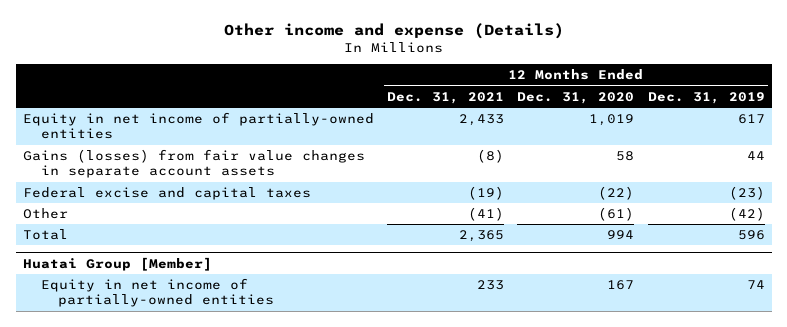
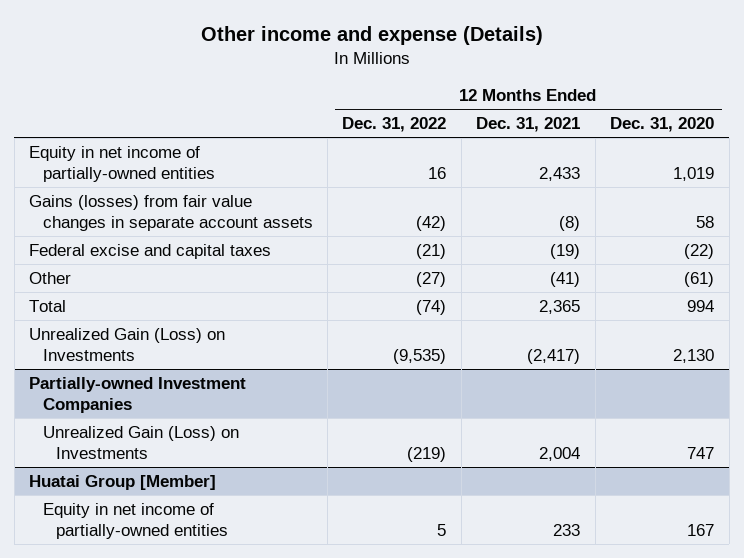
[647,91,765,104] Dec. 31, 2019 -> none
none -> [342,117,447,133] Dec. 31, 2022
none -> [29,327,226,362] Unrealized Gain (Loss) on Investments
none -> [29,376,247,414] Partially-owned Investment Companies
none -> [42,425,239,460] Unrealized Gain (Loss) on Investments

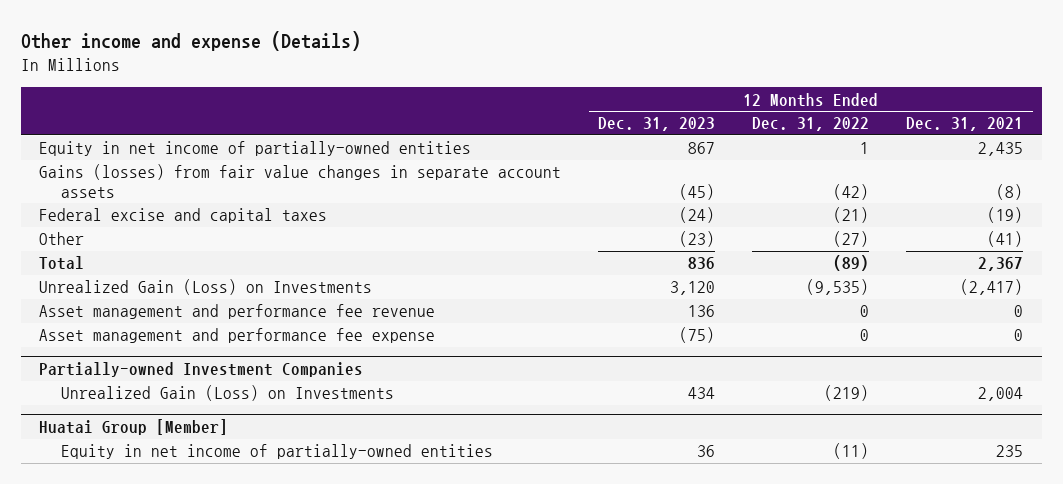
[610,117,715,133] Dec. 31, 2020 -> none
none -> [598,117,716,132] Dec. 31, 2023
[428,167,447,180] 16 -> [860,142,870,155] 1
[539,167,581,182] 2,433 -> [978,142,1024,157] 2,435
[416,299,447,315] (74) -> [833,255,870,272] (89)
[539,299,581,314] 2,365 -> [978,257,1024,272] 2,367
none -> [39,304,436,320] Asset management and performance fee revenue
none -> [39,328,436,344] Asset management and performance fee expense
[437,524,447,537] 5 -> [833,443,870,460] (11)
[553,524,581,537] 233 -> [996,445,1024,458] 235

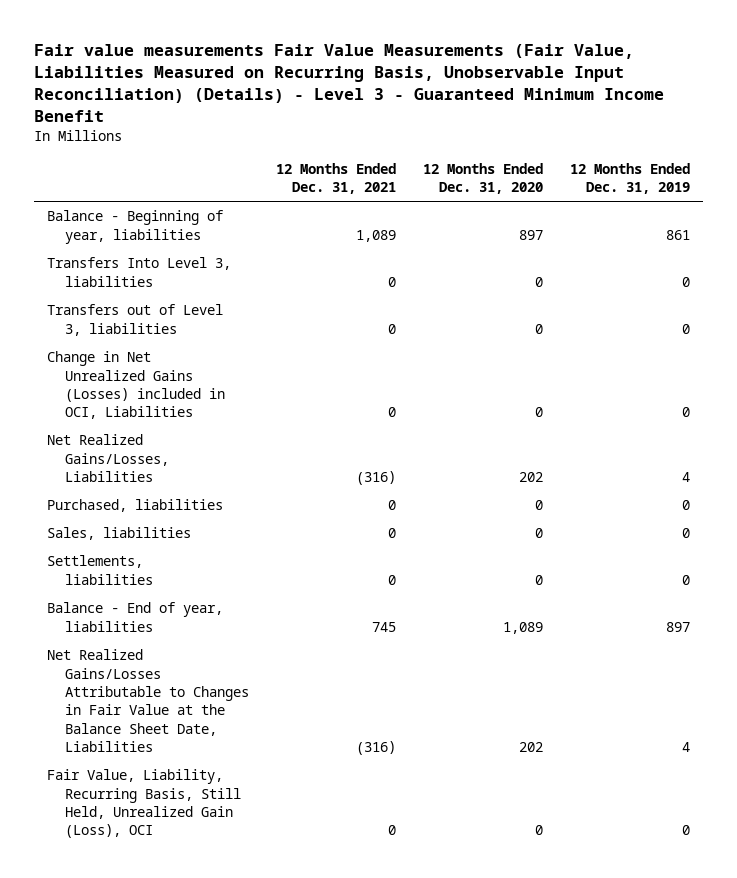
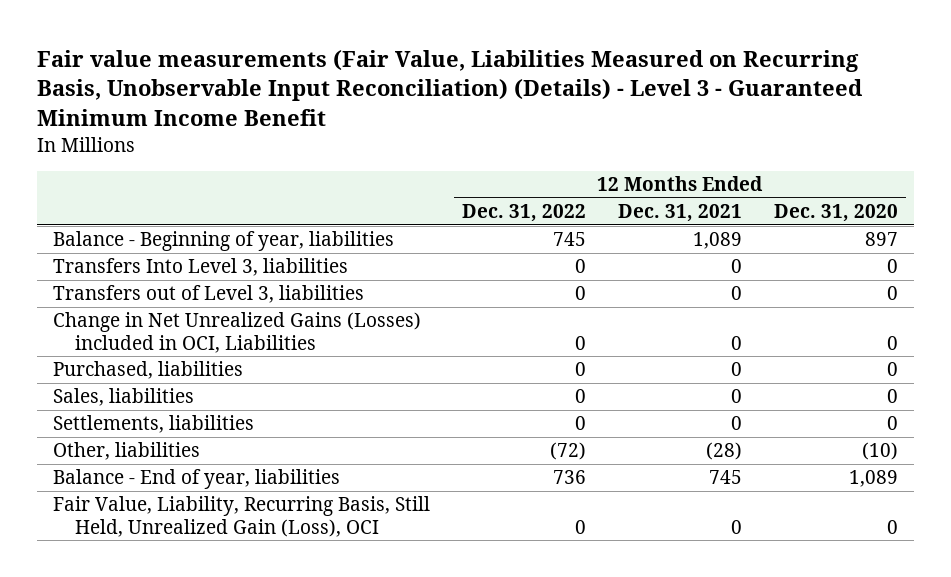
[33,43,664,122] Fair value measurements Fair Value Measurements (Fair Value, Liabilities Measured on Recurring Basis, Unobservable Input Reconciliation) (Details) - Level 3 - Guaranteed Minimum Income Benefit -> [36,49,862,126] Fair value measurements (Fair Value, Liabilities Measured on Recurring Basis, Unobservable Input Reconciliation) (Details) - Level 3 - Guaranteed Minimum Income Benefit
[569,163,690,195] 12 Months Ended Dec. 31, 2019 -> none
none -> [462,204,587,223] Dec. 31, 2022
[47,434,169,482] Net Realized Gains/Losses, Liabilities -> none
none -> [52,442,200,461] Other, liabilities
[47,649,249,752] Net Realized Gains/Losses Attributable to Changes in Fair Value at the Balance Sheet Date, Liabilities -> none

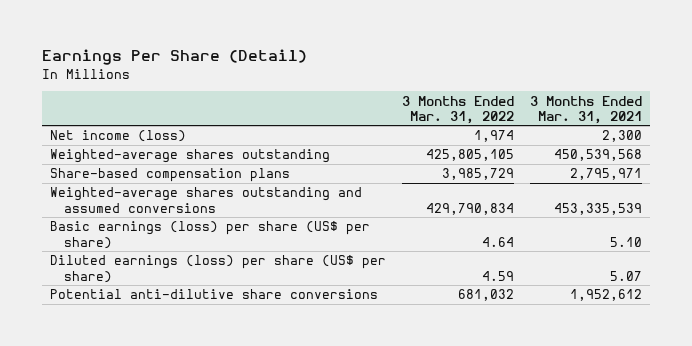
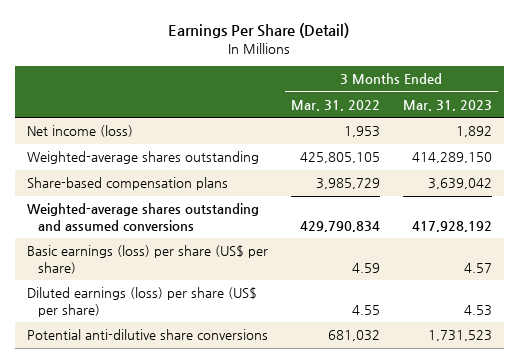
[529,95,642,124] 3 Months Ended Mar. 31, 2021 -> none
none -> [403,99,493,111] Mar. 31, 2023
[473,130,514,143] 1,974 -> [343,126,380,138] 1,953
[481,236,514,247] 4.64 -> [351,263,380,274] 4.59
[481,270,514,281] 4.59 -> [351,305,380,316] 4.55

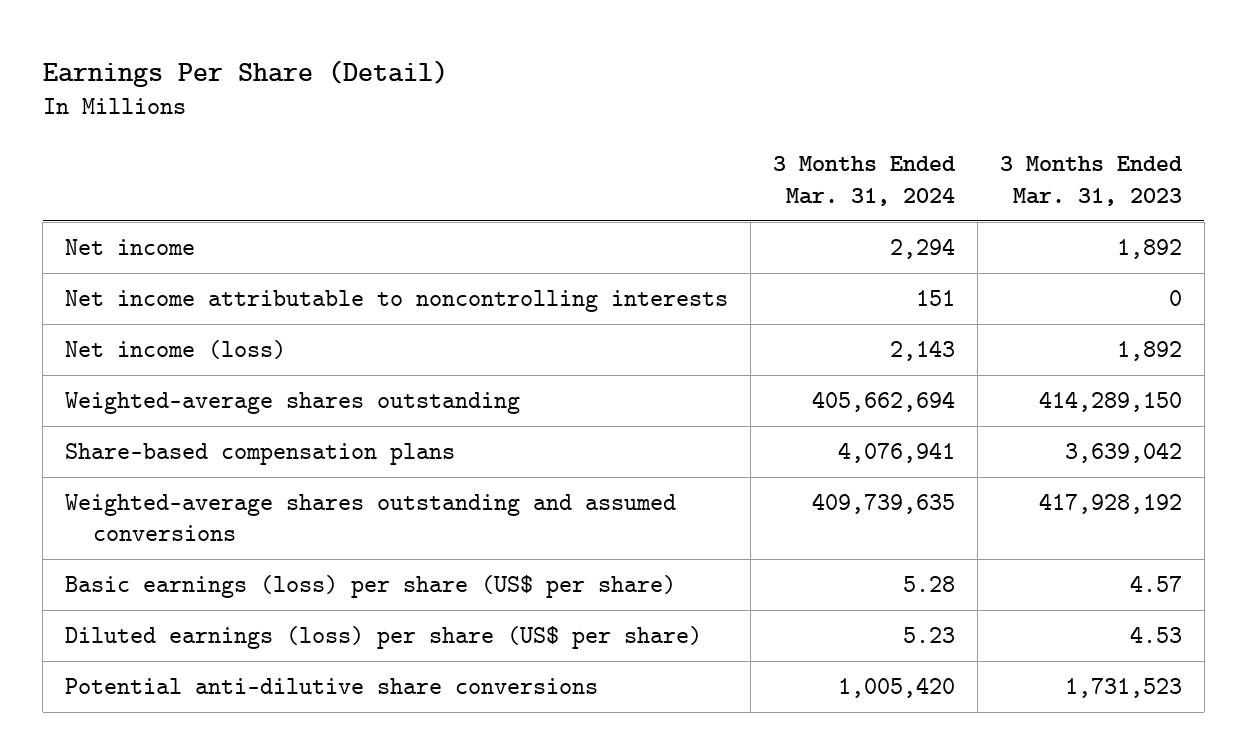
[290,99,380,111] Mar. 31, 2022 -> none
none -> [773,156,957,206] 3 Months Ended Mar. 31, 2024
none -> [65,238,196,255] Net income
none -> [65,289,729,312] Net income attributable to noncontrolling interests

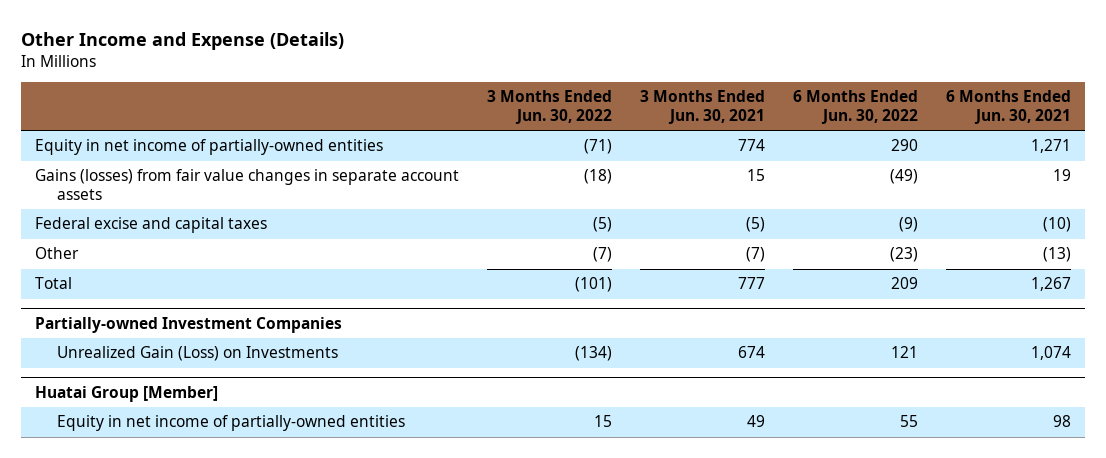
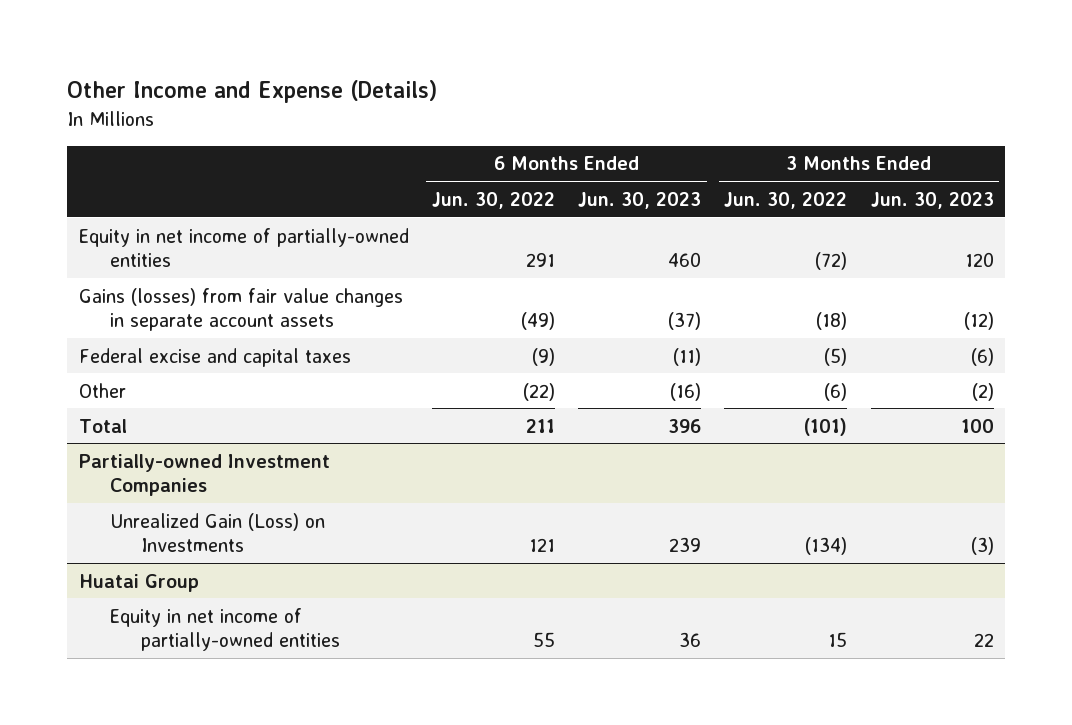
[640,90,766,125] 3 Months Ended Jun. 30, 2021 -> none
[945,90,1071,125] 6 Months Ended Jun. 30, 2021 -> none
none -> [578,191,702,209] Jun. 30, 2023
none -> [870,191,994,209] Jun. 30, 2023
[584,139,613,155] (71) -> [815,252,848,271] (72)
[891,139,919,152] 290 -> [525,253,555,268] 291
[593,247,613,263] (7) -> [824,382,848,401] (6)
[890,247,919,263] (23) -> [522,382,555,401] (22)
[891,277,919,290] 209 -> [525,418,555,433] 211
[35,385,219,402] Huatai Group [Member] -> [78,573,199,592] Huatai Group

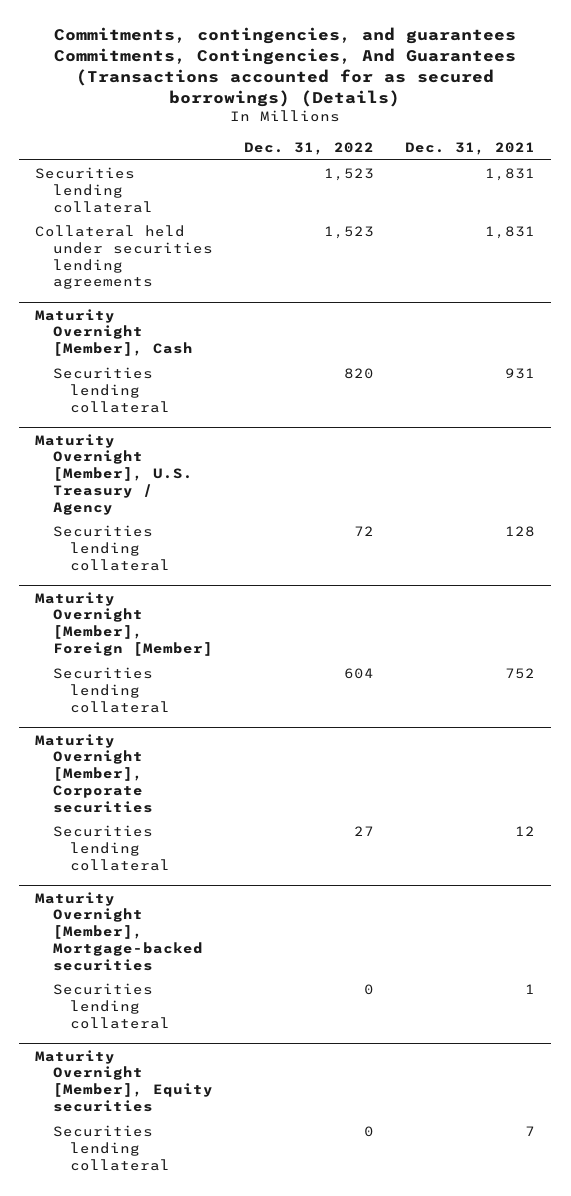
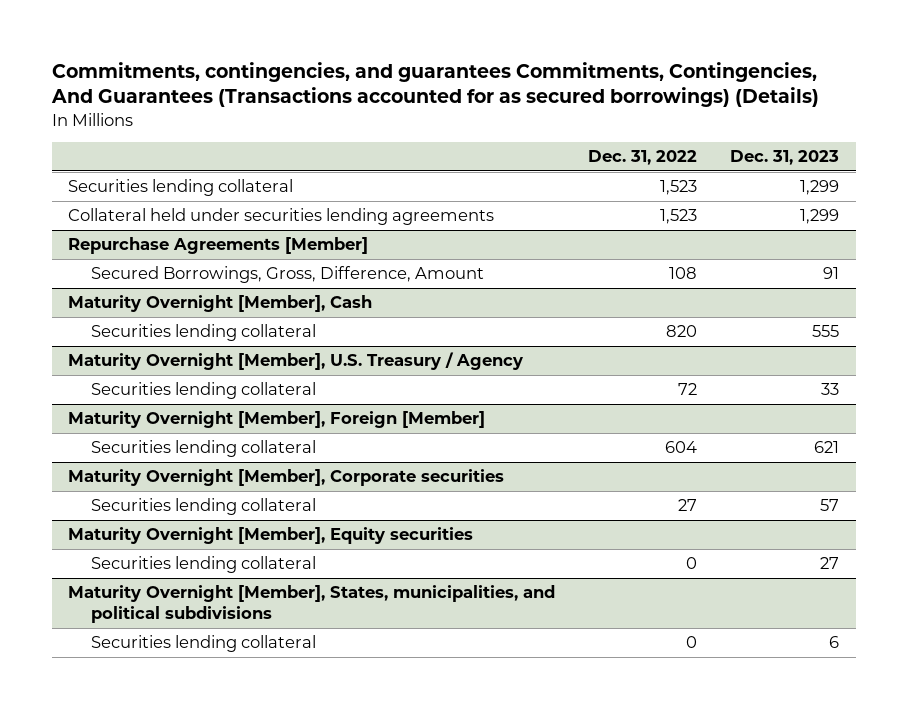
[405,141,536,155] Dec. 31, 2021 -> none
none -> [730,150,840,166] Dec. 31, 2023
none -> [68,237,369,255] Repurchase Agreements [Member]
none -> [90,266,484,284] Secured Borrowings, Gross, Difference, Amount
[35,891,203,971] Maturity Overnight [Member], Mortgage-backed securities -> none
[52,983,171,1029] Securities lending collateral -> none
none -> [68,585,556,623] Maturity Overnight [Member], States, municipalities, and political subdivisions
none -> [90,635,316,653] Securities lending collateral

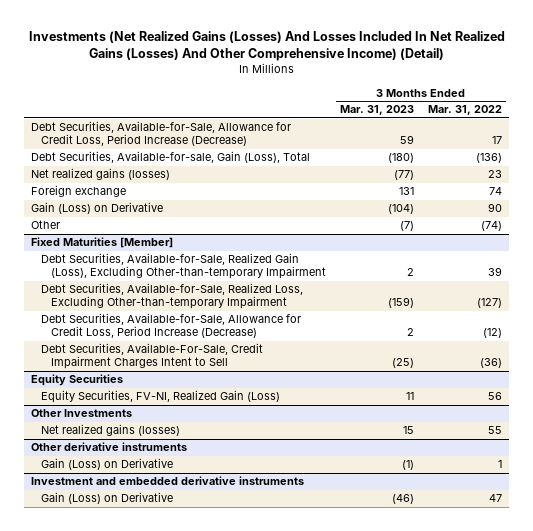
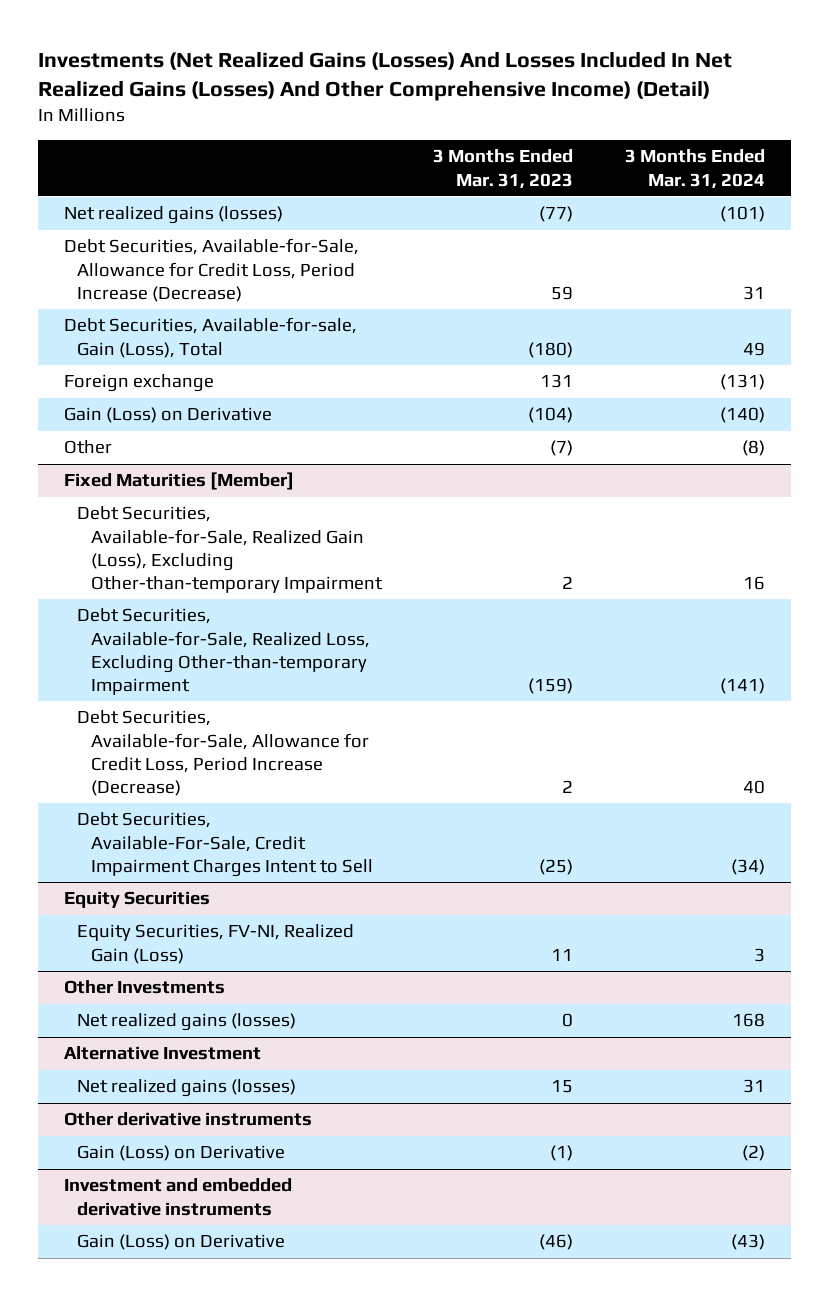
[428,105,503,116] Mar. 31, 2022 -> none
none -> [624,149,765,189] 3 Months Ended Mar. 31, 2024
[31,168,171,181] Net realized gains (losses) -> [64,206,284,225] Net realized gains (losses)
none -> [77,1013,297,1032] Net realized gains (losses)
none -> [64,1046,262,1061] Alternative Investment

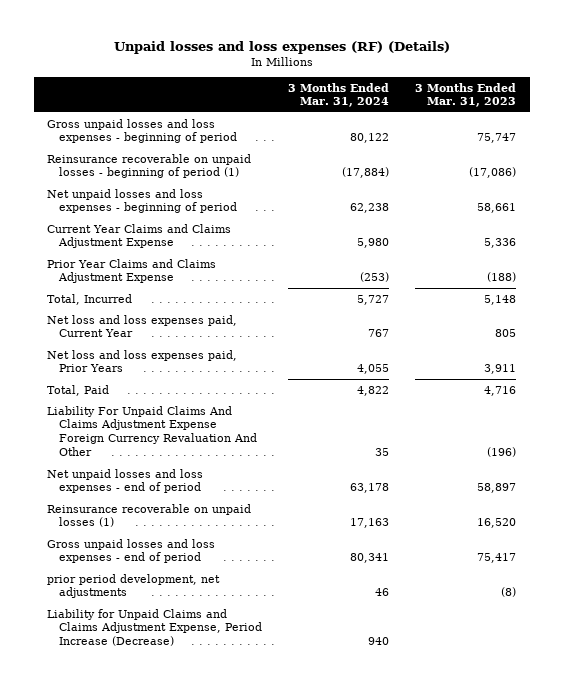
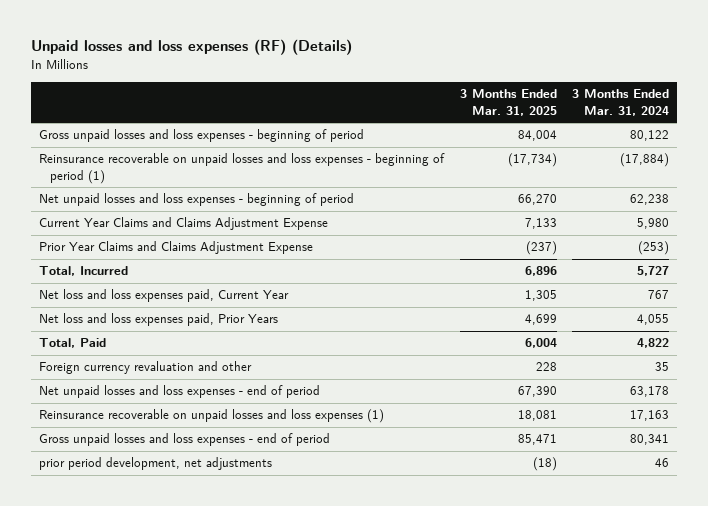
[415,82,517,108] 3 Months Ended Mar. 31, 2023 -> none
none -> [459,89,557,116] 3 Months Ended Mar. 31, 2025
[46,153,251,179] Reinsurance recoverable on unpaid losses - beginning of period (1) -> [38,153,445,184] Reinsurance recoverable on unpaid losses and loss expenses - beginning of period (1)
[46,405,257,457] Liability For Unpaid Claims And Claims Adjustment Expense Foreign Currency Revaluation And Other -> none
none -> [38,361,252,375] Foreign currency revaluation and other
[46,503,251,528] Reinsurance recoverable on unpaid losses (1) -> [38,409,384,424] Reinsurance recoverable on unpaid losses and loss expenses (1)
[46,608,262,647] Liability for Unpaid Claims and Claims Adjustment Expense, Period Increase (Decrease) -> none

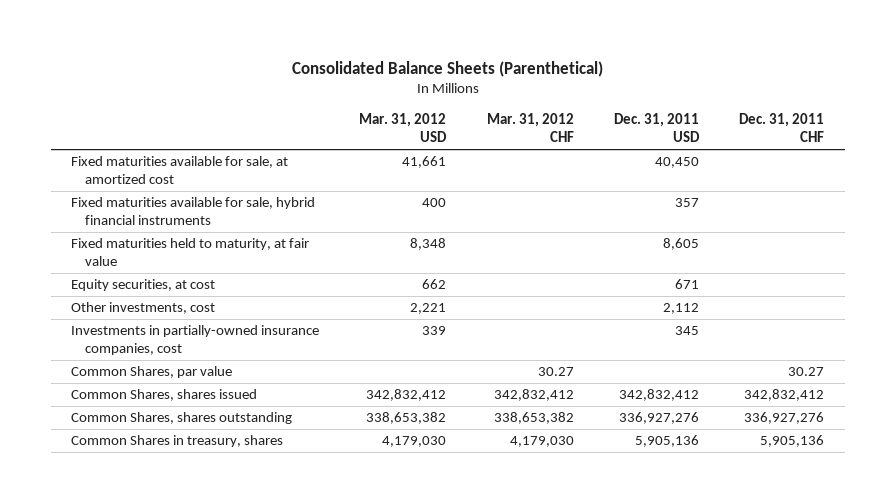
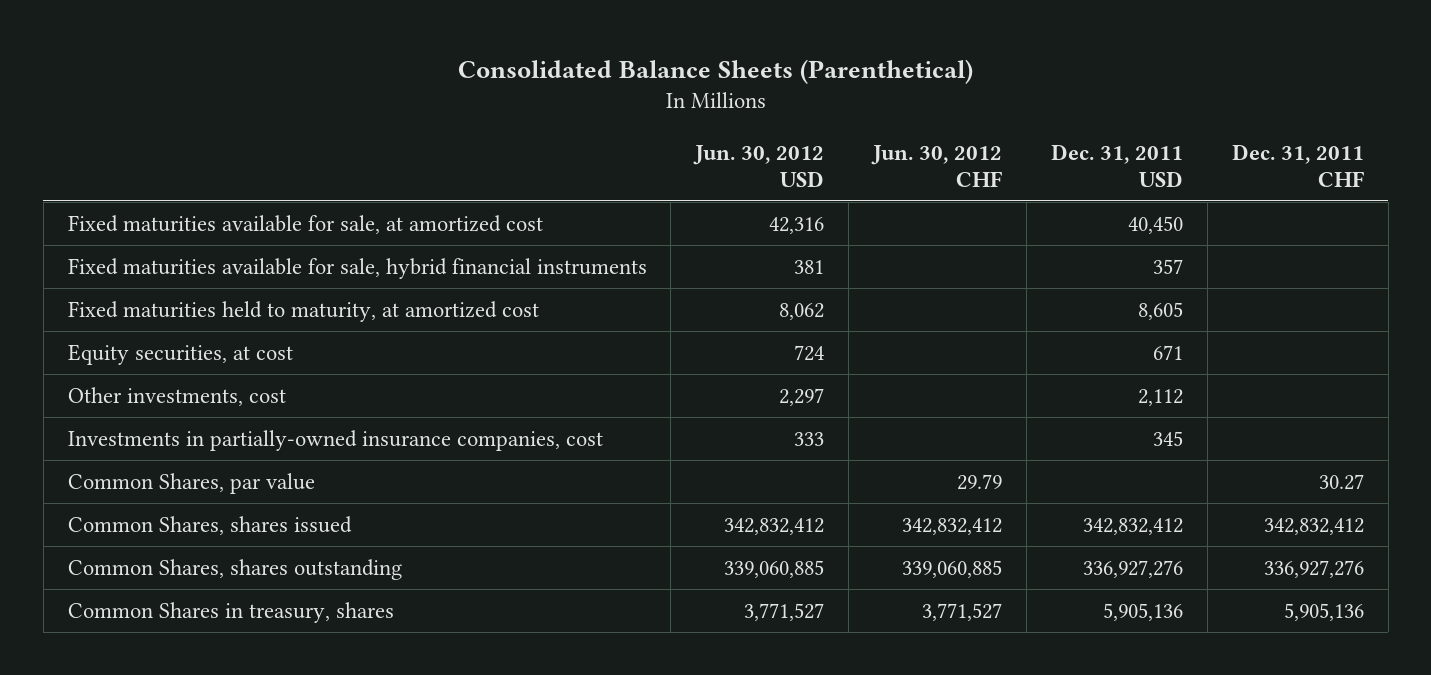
[359,113,448,143] Mar. 31, 2012 USD -> none
[486,113,574,143] Mar. 31, 2012 CHF -> none
none -> [693,144,825,187] Jun. 30, 2012 USD
none -> [871,144,1003,187] Jun. 30, 2012 CHF
[71,238,310,267] Fixed maturities held to maturity, at fair value -> [67,300,539,322] Fixed maturities held to maturity, at amortized cost

